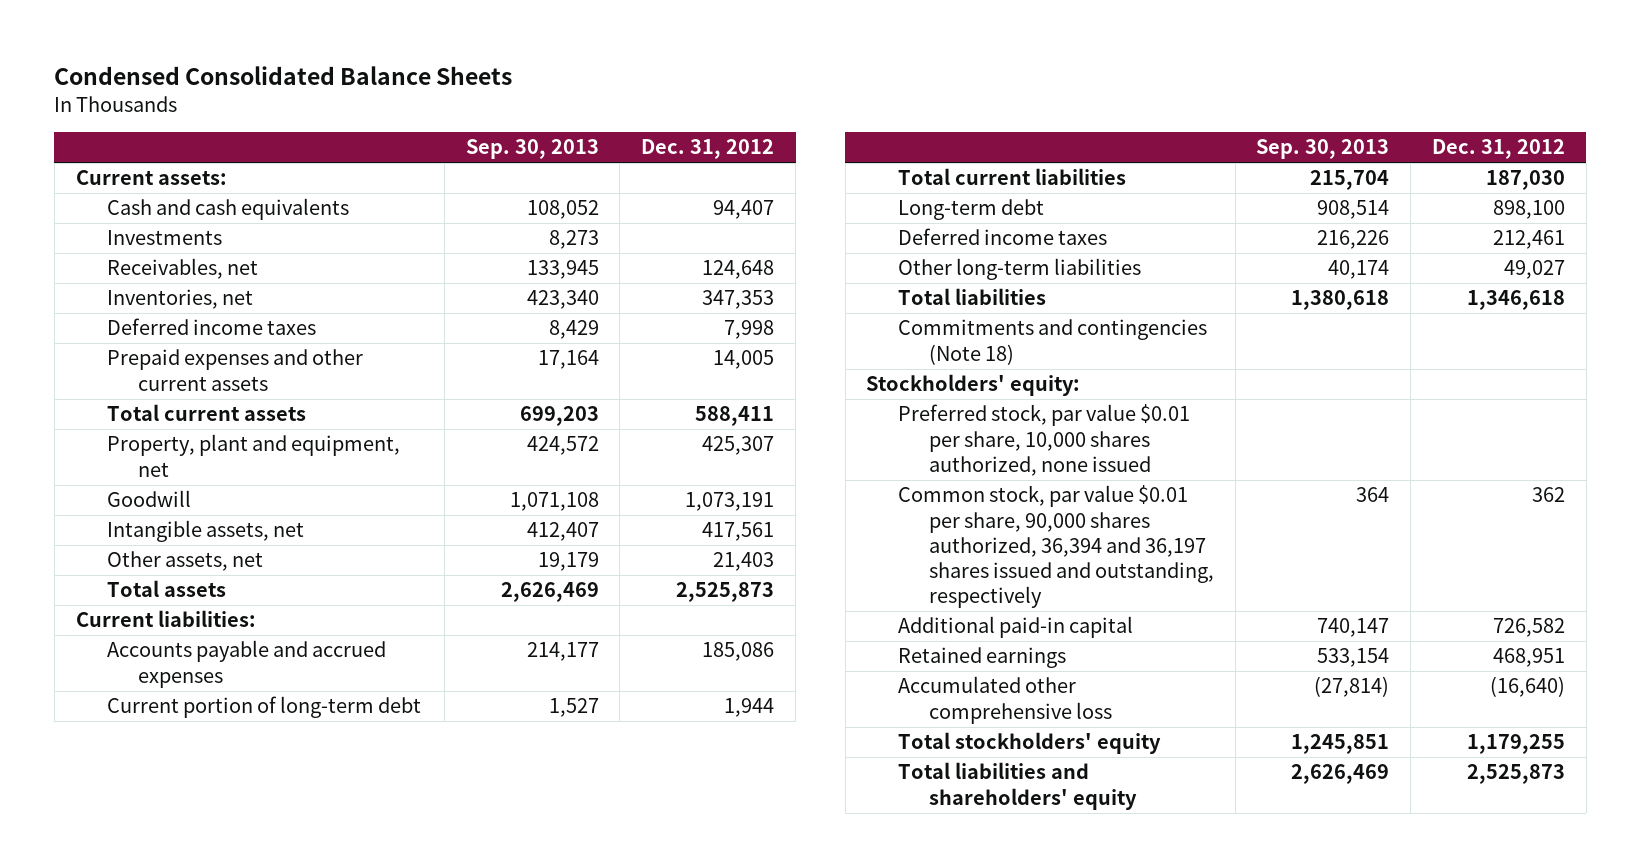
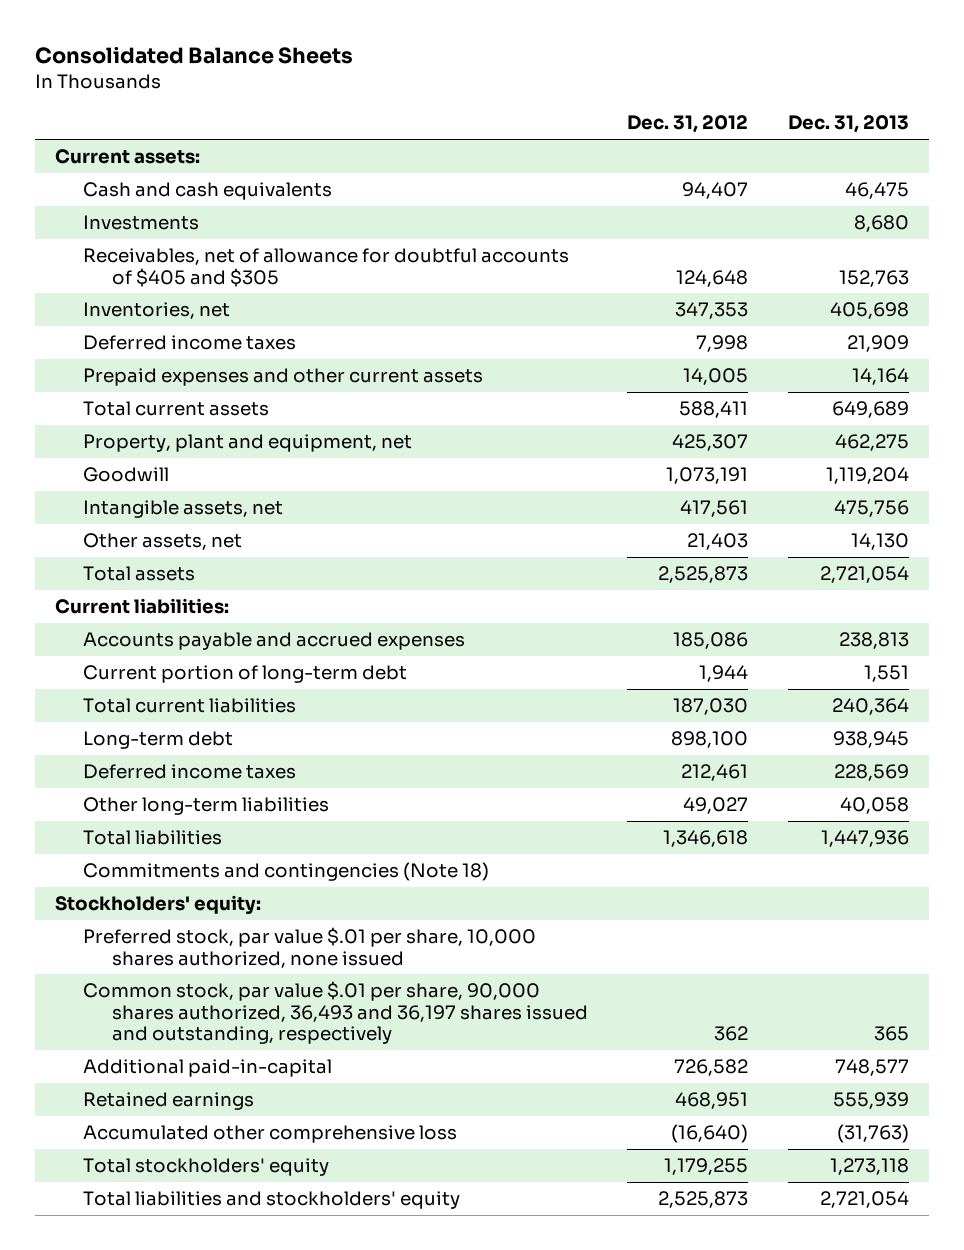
[54,66,513,86] Condensed Consolidated Balance Sheets -> [34,46,353,65] Consolidated Balance Sheets
[465,139,599,160] Sep. 30, 2013 -> none
none -> [788,115,910,134] Dec. 31, 2013
[106,258,258,280] Receivables, net -> [83,247,570,287] Receivables, net of allowance for doubtful accounts of $405 and $305
[897,404,1190,476] Preferred stock, par value $0.01 per share, 10,000 shares authorized, none issued -> [83,926,537,968] Preferred stock, par value $.01 per share, 10,000 shares authorized, none issued
[897,485,1214,609] Common stock, par value $0.01 per share, 90,000 shares authorized, 36,394 and 36,197 shares issued and outstanding, respectively -> [83,980,588,1045] Common stock, par value $.01 per share, 90,000 shares authorized, 36,493 and 36,197 shares issued and outstanding, respectively
[897,616,1133,639] Additional paid-in capital -> [83,1058,333,1077] Additional paid-in-capital
[897,762,1137,810] Total liabilities and shareholders' equity -> [83,1190,461,1209] Total liabilities and stockholders' equity

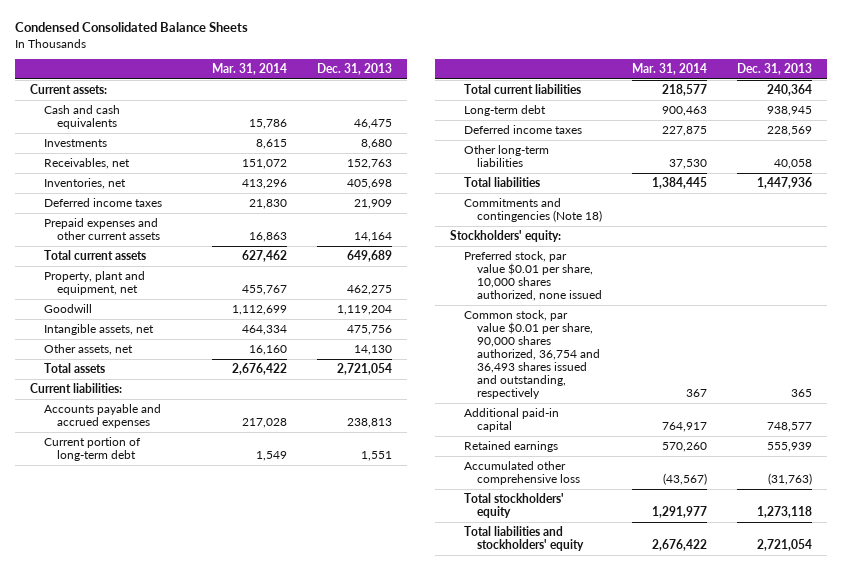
[34,46,353,65] Consolidated Balance Sheets -> [14,22,248,33] Condensed Consolidated Balance Sheets
[627,115,749,134] Dec. 31, 2012 -> none
none -> [212,62,288,75] Mar. 31, 2014
[83,247,570,287] Receivables, net of allowance for doubtful accounts of $405 and $305 -> [43,158,130,170] Receivables, net
[83,926,537,968] Preferred stock, par value $.01 per share, 10,000 shares authorized, none issued -> [463,251,603,302] Preferred stock, par value $0.01 per share, 10,000 shares authorized, none issued
[83,980,588,1045] Common stock, par value $.01 per share, 90,000 shares authorized, 36,493 and 36,197 shares issued and outstanding, respectively -> [463,310,601,400] Common stock, par value $0.01 per share, 90,000 shares authorized, 36,754 and 36,493 shares issued and outstanding, respectively
[83,1058,333,1077] Additional paid-in-capital -> [463,408,559,433] Additional paid-in capital

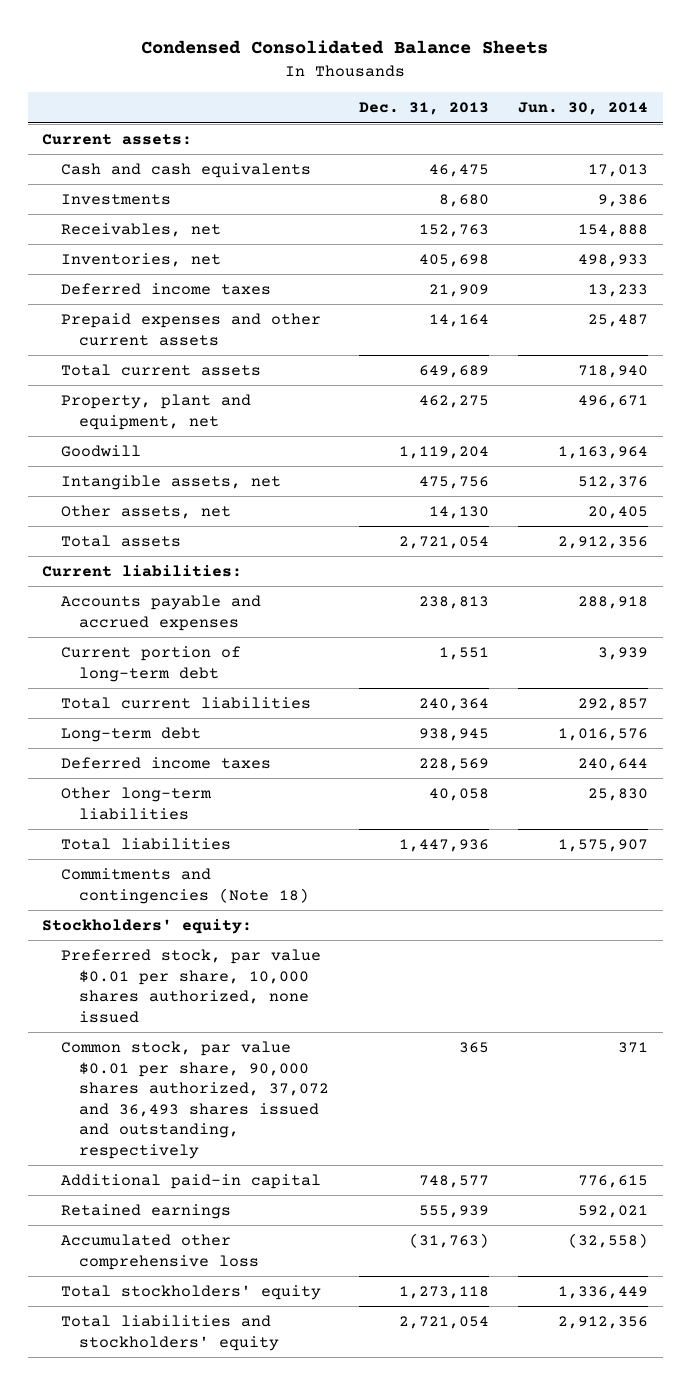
[212,62,288,75] Mar. 31, 2014 -> none
none -> [518,102,649,116] Jun. 30, 2014
[463,310,601,400] Common stock, par value $0.01 per share, 90,000 shares authorized, 36,754 and 36,493 shares issued and outstanding, respectively -> [60,1040,330,1159] Common stock, par value $0.01 per share, 90,000 shares authorized, 37,072 and 36,493 shares issued and outstanding, respectively

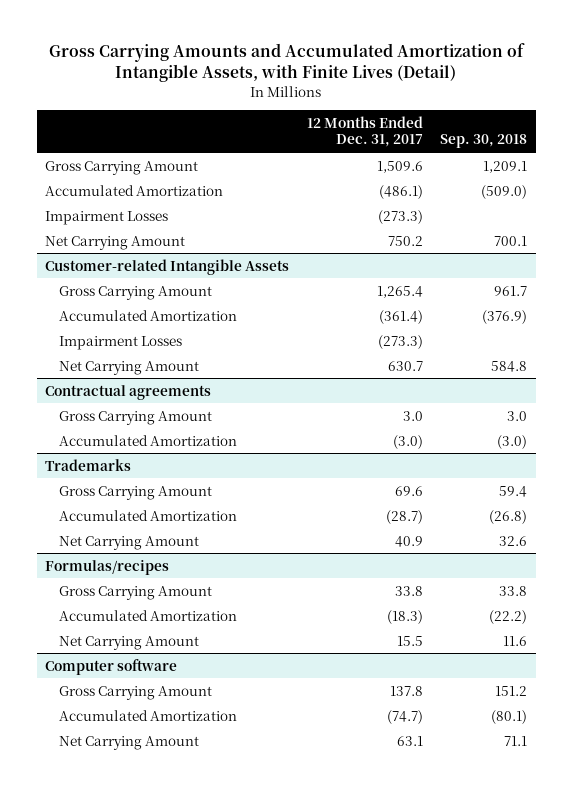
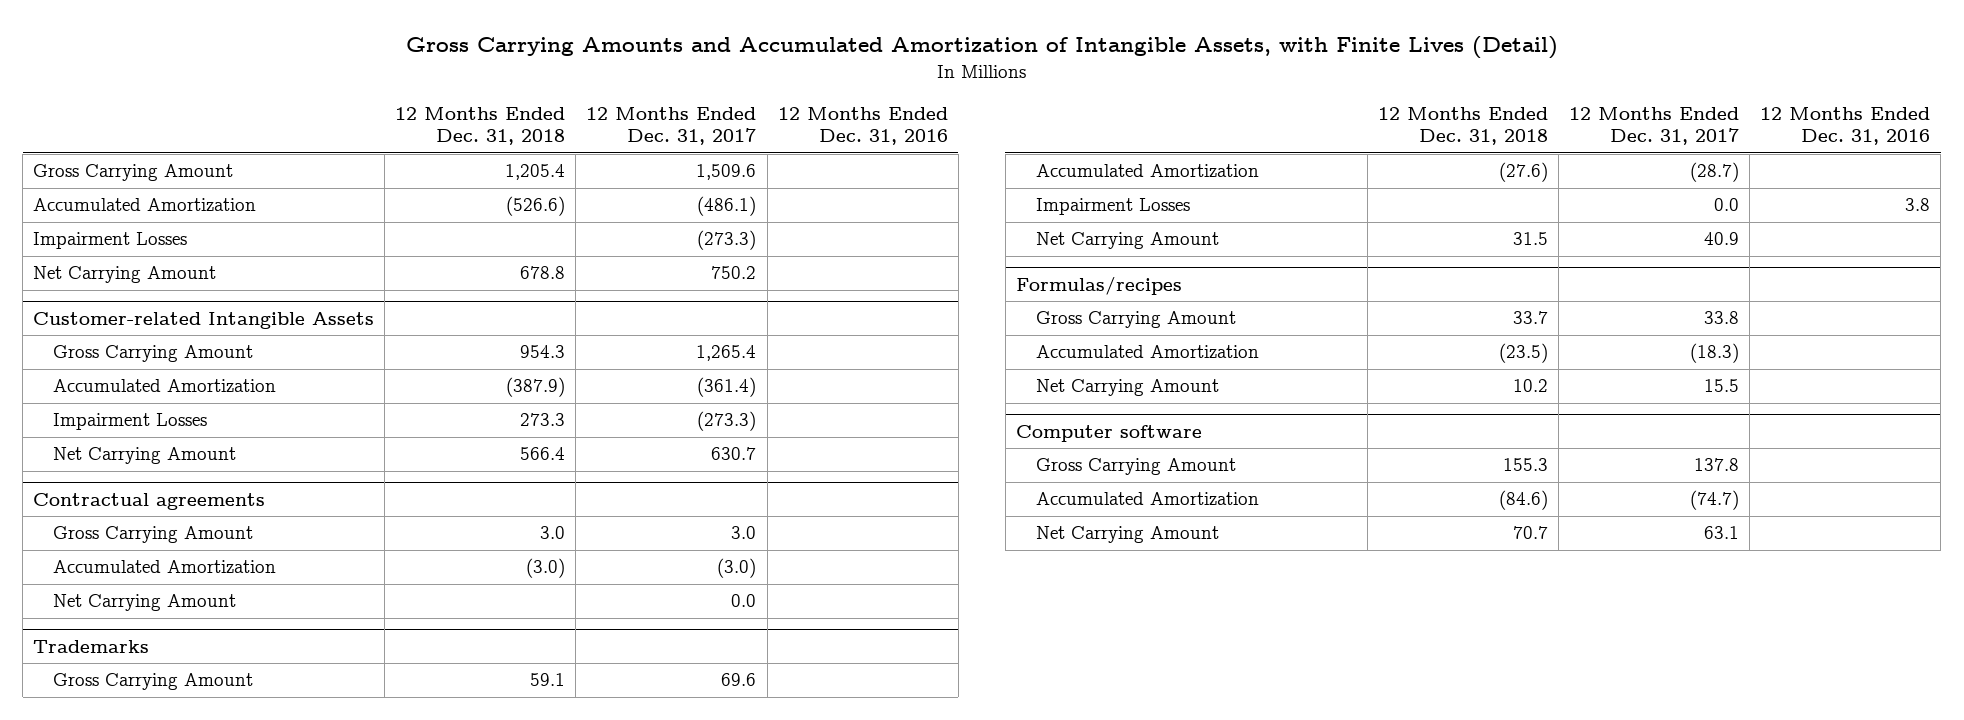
[440,134,528,149] Sep. 30, 2018 -> none
none -> [395,106,566,146] 12 Months Ended Dec. 31, 2018
none -> [777,106,948,146] 12 Months Ended Dec. 31, 2016
none -> [52,594,236,612] Net Carrying Amount
none -> [1035,198,1190,216] Impairment Losses

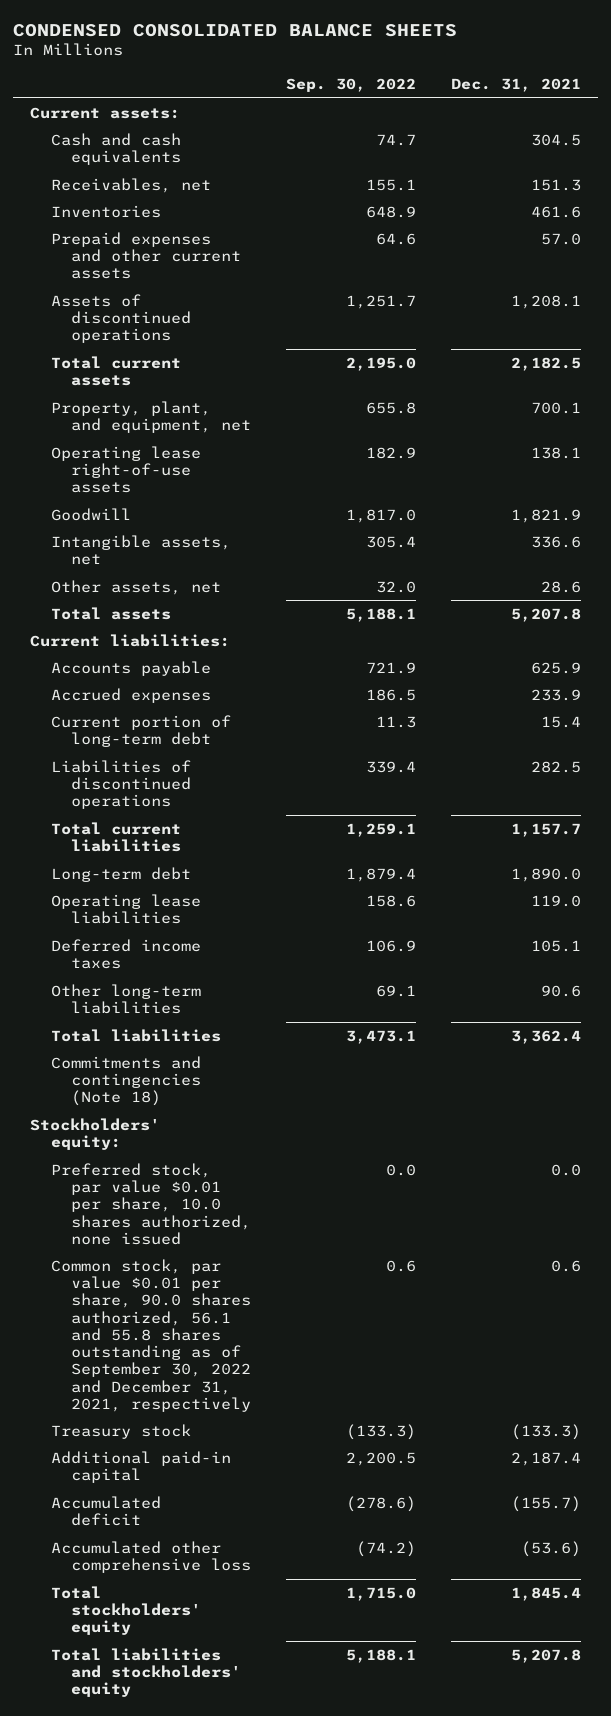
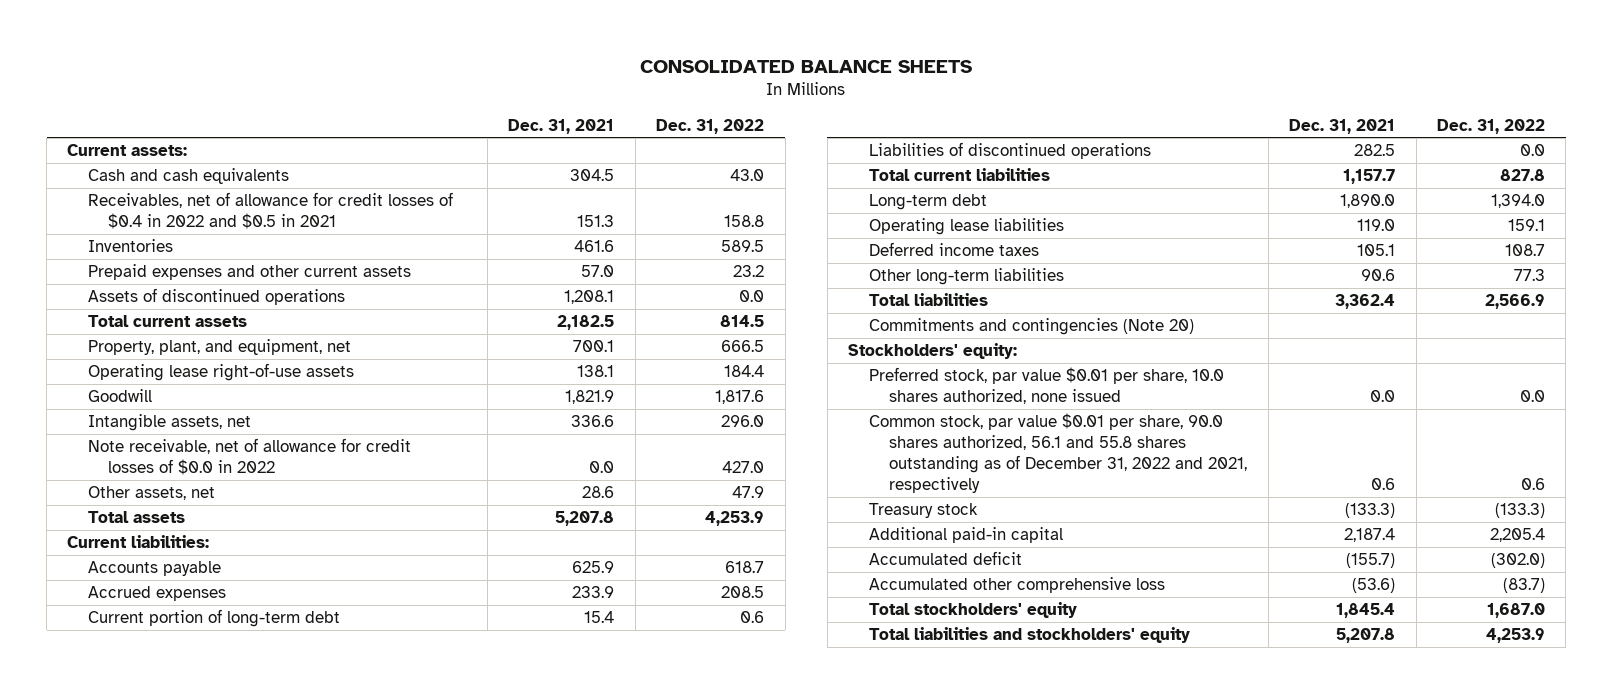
[12,23,457,37] CONDENSED CONSOLIDATED BALANCE SHEETS -> [640,59,973,73] CONSOLIDATED BALANCE SHEETS
[286,78,417,93] Sep. 30, 2022 -> none
none -> [656,118,765,134] Dec. 31, 2022
[50,177,211,193] Receivables, net -> [87,192,453,230] Receivables, net of allowance for credit losses of $0.4 in 2022 and $0.5 in 2021
none -> [87,438,411,476] Note receivable, net of allowance for credit losses of $0.0 in 2022
[50,1055,202,1107] Commitments and contingencies (Note 18) -> [868,318,1194,336] Commitments and contingencies (Note 20)
[50,1258,252,1412] Common stock, par value $0.01 per share, 90.0 shares authorized, 56.1 and 55.8 shares outstanding as of September 30, 2022 and December 31, 2021, respectively -> [868,413,1248,494] Common stock, par value $0.01 per share, 90.0 shares authorized, 56.1 and 55.8 shares outstanding as of December 31, 2022 and 2021, respectively

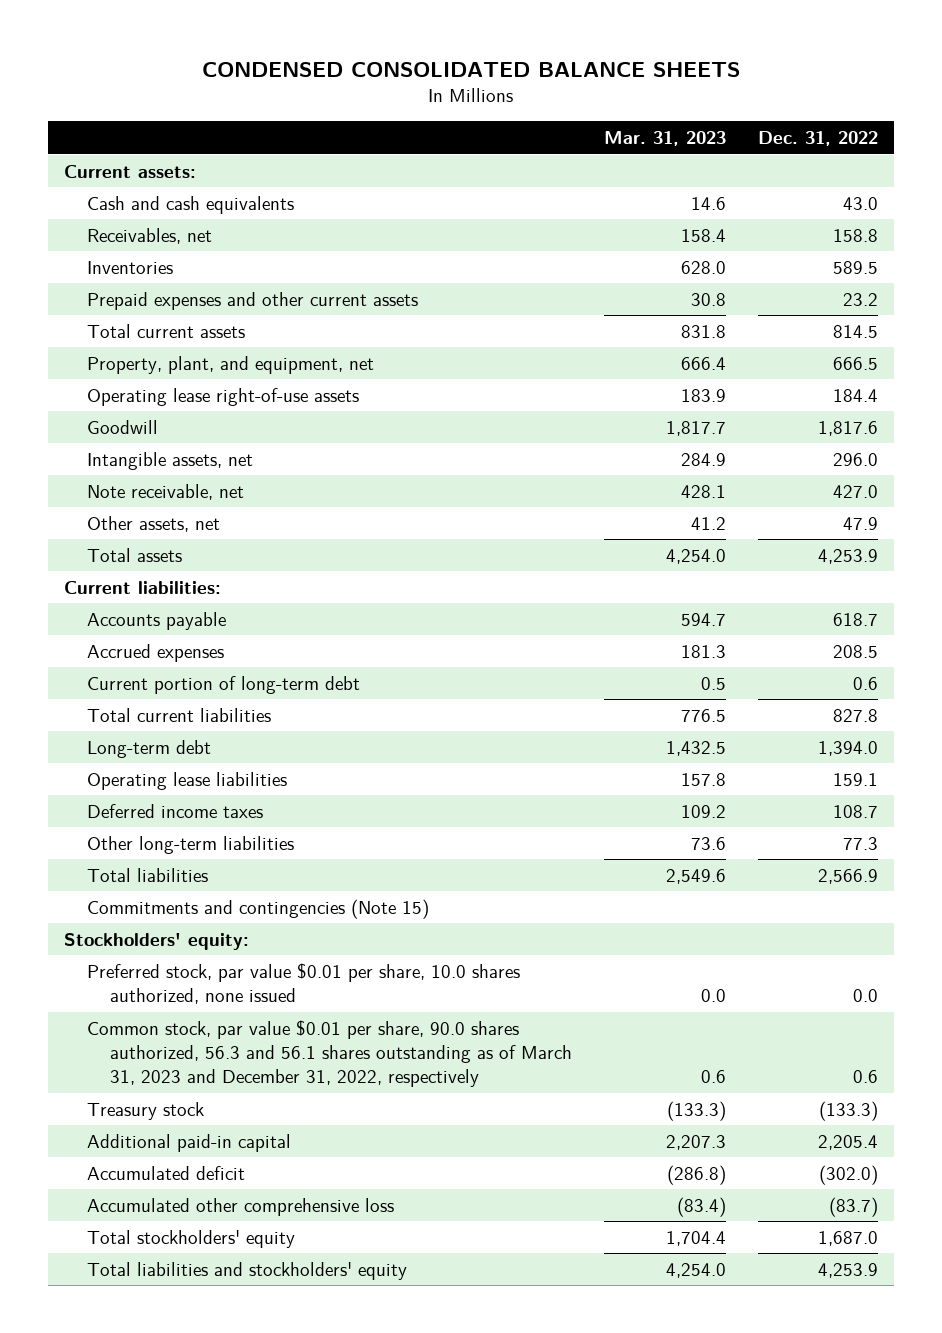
[640,59,973,73] CONSOLIDATED BALANCE SHEETS -> [201,61,740,77] CONDENSED CONSOLIDATED BALANCE SHEETS
[508,118,615,134] Dec. 31, 2021 -> none
none -> [603,130,726,146] Mar. 31, 2023
[87,192,453,230] Receivables, net of allowance for credit losses of $0.4 in 2022 and $0.5 in 2021 -> [86,227,212,244] Receivables, net
[87,288,345,306] Assets of discontinued operations -> none
[87,438,411,476] Note receivable, net of allowance for credit losses of $0.0 in 2022 -> [86,483,244,500] Note receivable, net
[868,142,1151,160] Liabilities of discontinued operations -> none
[868,318,1194,336] Commitments and contingencies (Note 20) -> [86,898,429,919] Commitments and contingencies (Note 15)
[868,413,1248,494] Common stock, par value $0.01 per share, 90.0 shares authorized, 56.1 and 55.8 shares outstanding as of December 31, 2022 and 2021, respectively -> [86,1019,572,1087] Common stock, par value $0.01 per share, 90.0 shares authorized, 56.3 and 56.1 shares outstanding as of March 31, 2023 and December 31, 2022, respectively

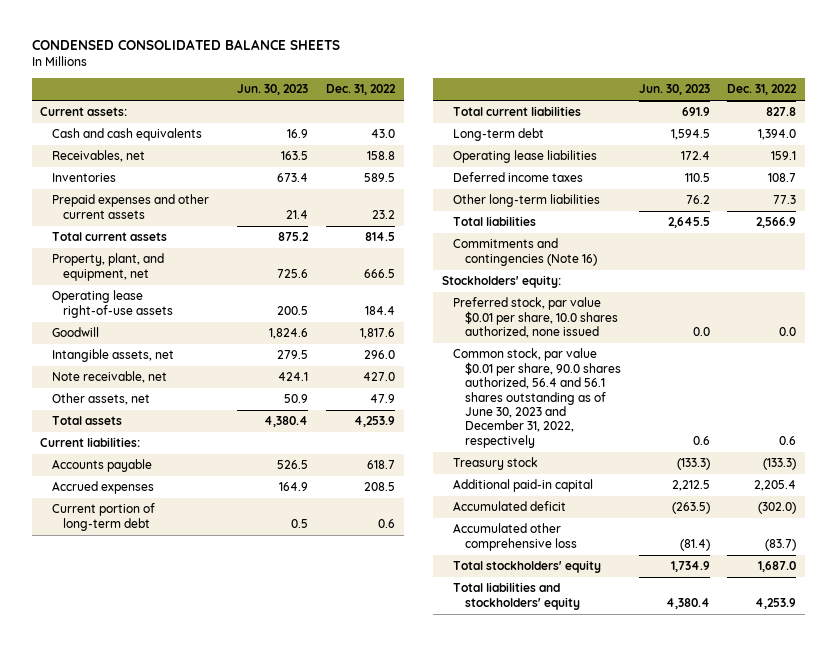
[603,130,726,146] Mar. 31, 2023 -> none
none -> [236,84,308,96] Jun. 30, 2023
[86,898,429,919] Commitments and contingencies (Note 15) -> [453,238,597,266] Commitments and contingencies (Note 16)
[86,1019,572,1087] Common stock, par value $0.01 per share, 90.0 shares authorized, 56.3 and 56.1 shares outstanding as of March 31, 2023 and December 31, 2022, respectively -> [453,348,621,448] Common stock, par value $0.01 per share, 90.0 shares authorized, 56.4 and 56.1 shares outstanding as of June 30, 2023 and December 31, 2022, respectively

